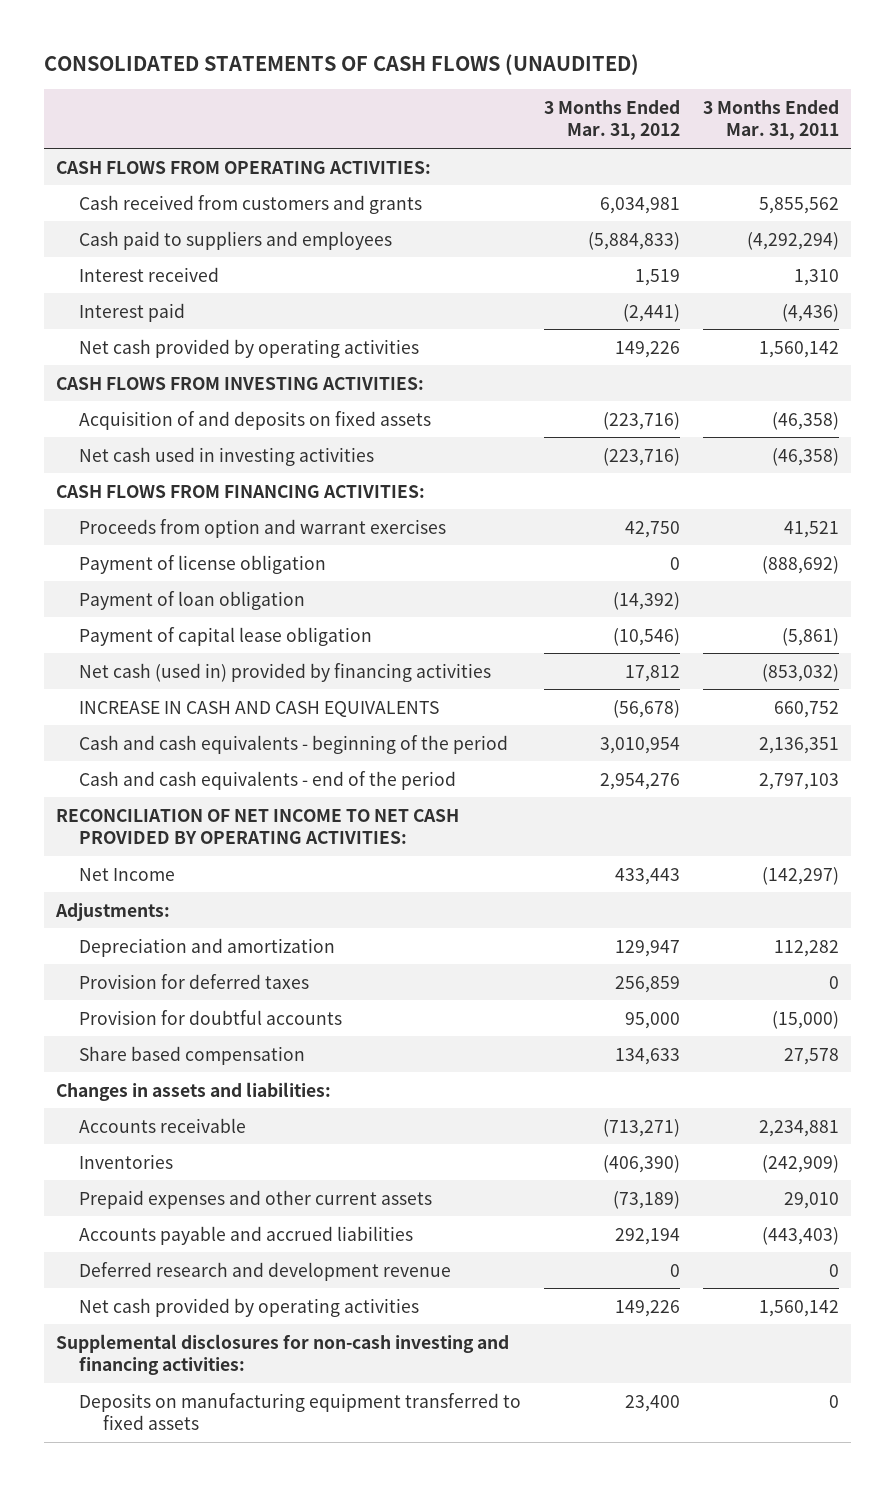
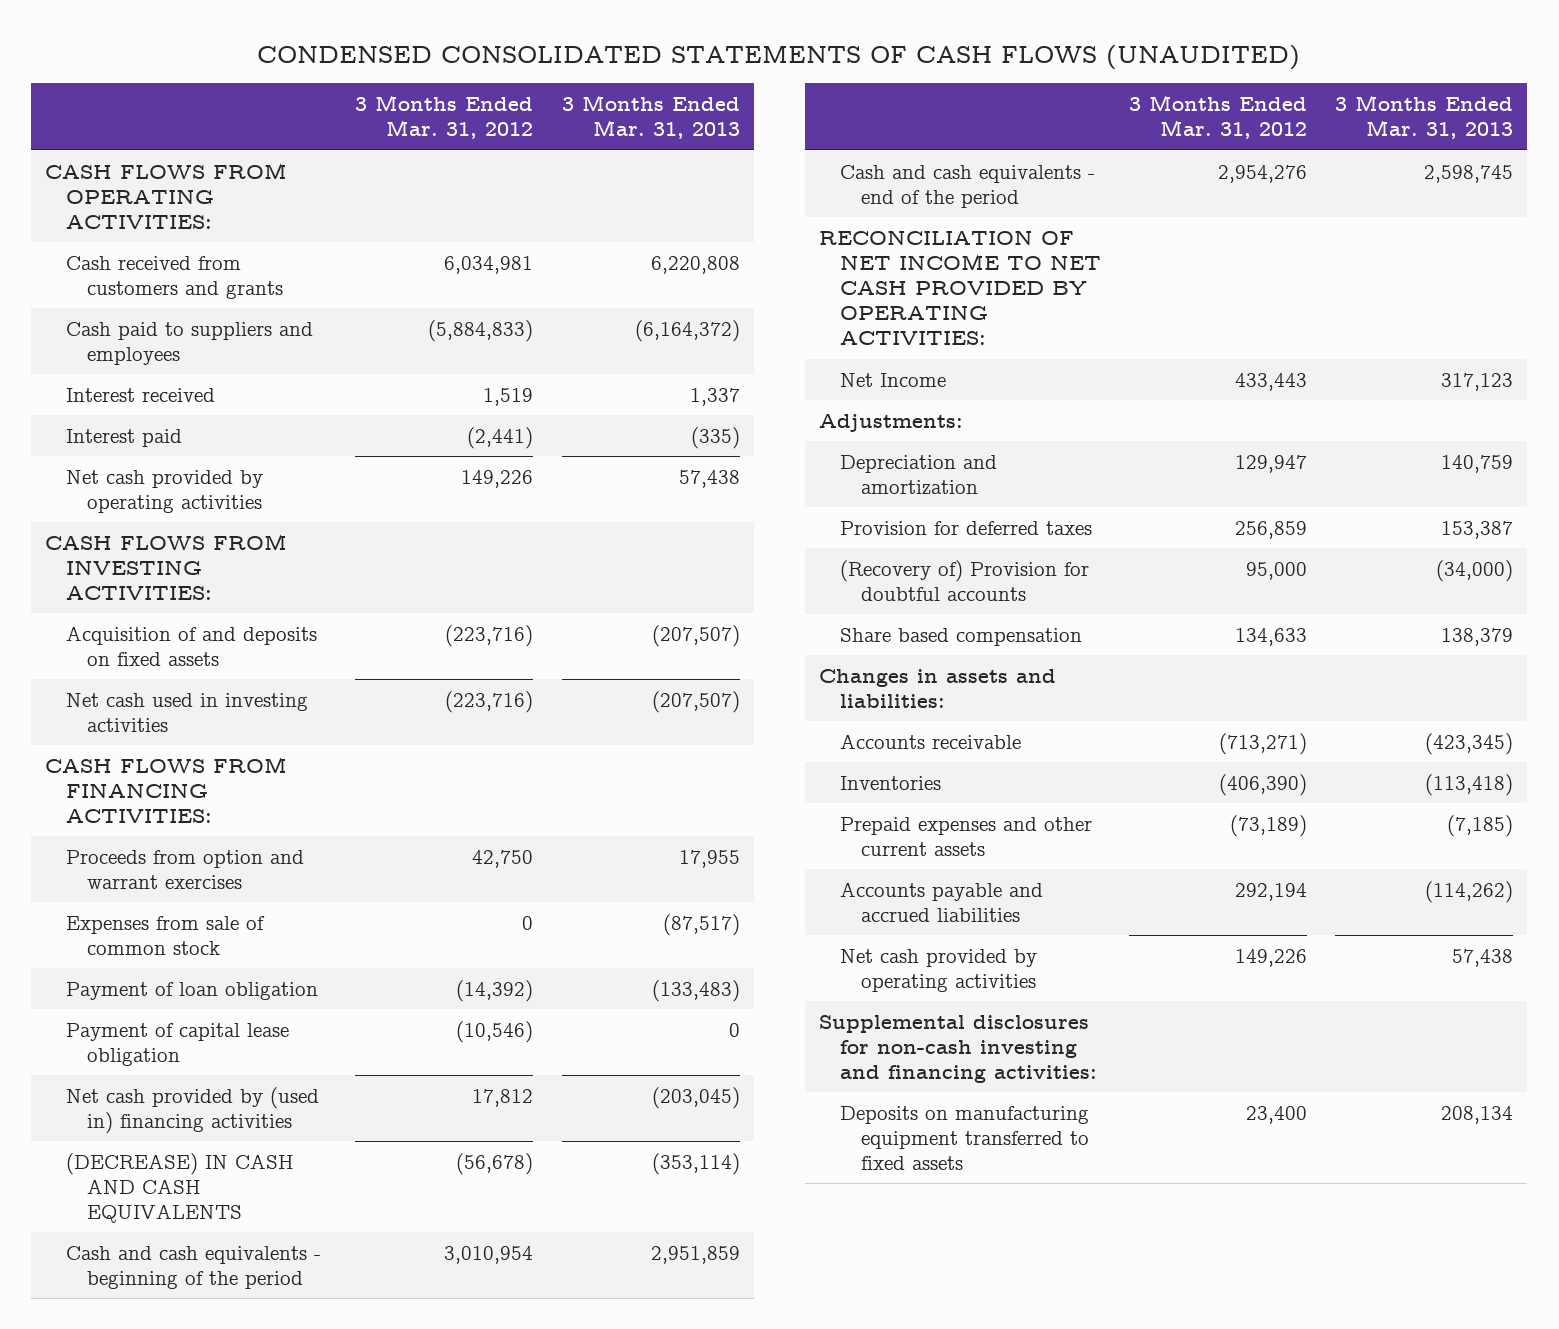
[44,54,640,76] CONSOLIDATED STATEMENTS OF CASH FLOWS (UNAUDITED) -> [257,44,1301,70] CONDENSED CONSOLIDATED STATEMENTS OF CASH FLOWS (UNAUDITED)
[703,99,840,141] 3 Months Ended Mar. 31, 2011 -> none
none -> [561,95,740,140] 3 Months Ended Mar. 31, 2013
[79,554,327,574] Payment of license obligation -> none
none -> [65,915,265,955] Expenses from sale of common stock
[79,662,492,682] Net cash (used in) provided by financing activities -> [65,1086,319,1134] Net cash provided by (used in) financing activities
[79,700,440,717] INCREASE IN CASH AND CASH EQUIVALENTS -> [65,1152,294,1224] (DECREASE) IN CASH AND CASH EQUIVALENTS
[79,1009,343,1025] Provision for doubtful accounts -> [839,559,1089,601] (Recovery of) Provision for doubtful accounts
[79,1261,452,1281] Deferred research and development revenue -> none

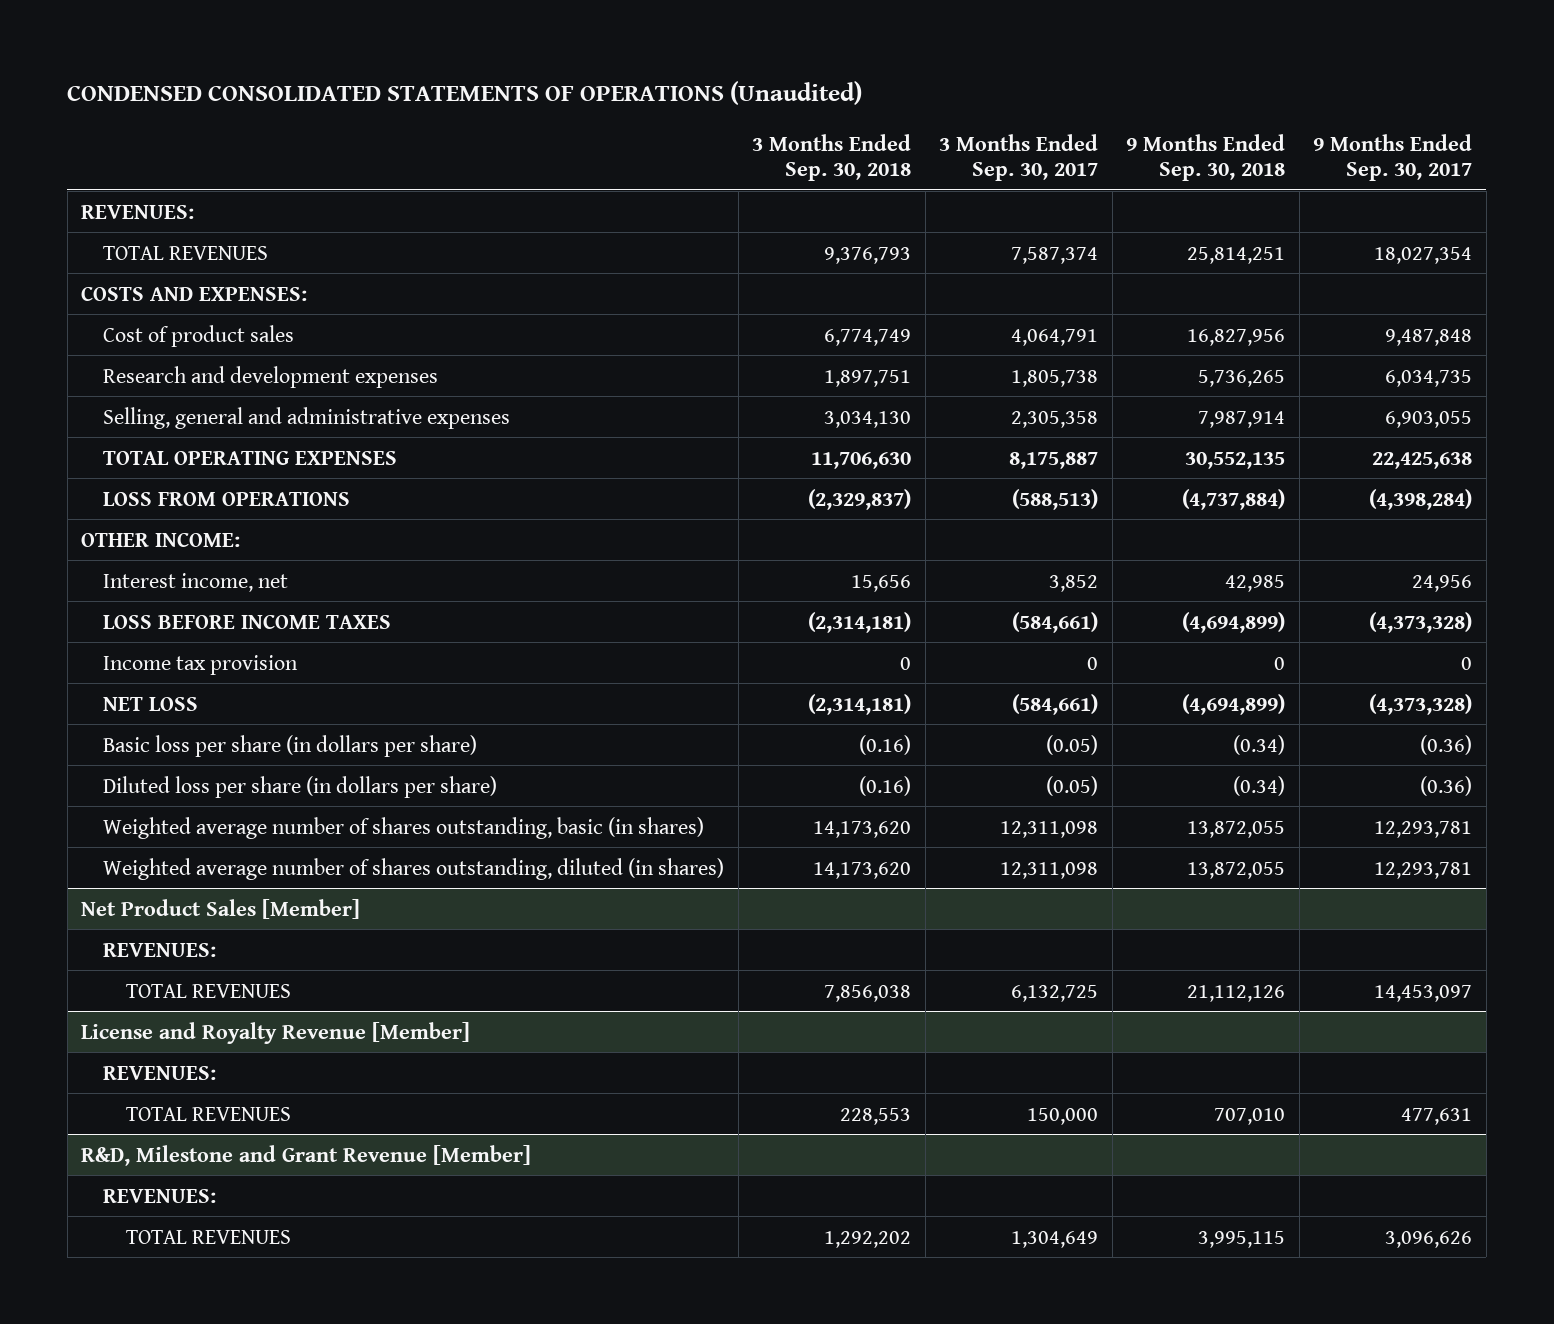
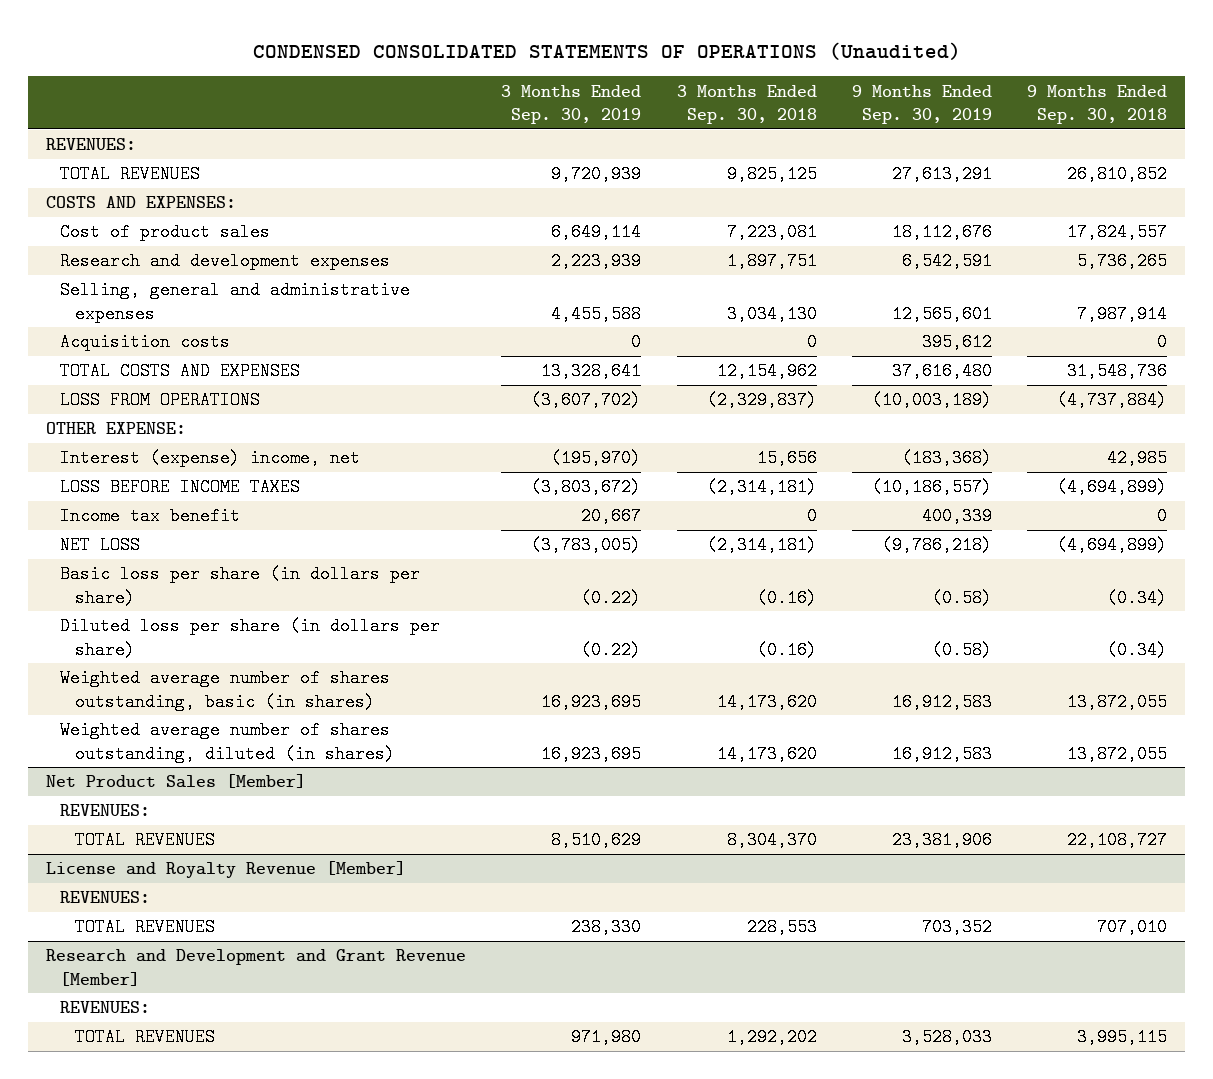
[939,133,1099,181] 3 Months Ended Sep. 30, 2017 -> none
[1313,133,1473,181] 9 Months Ended Sep. 30, 2017 -> none
none -> [501,84,642,125] 3 Months Ended Sep. 30, 2019
none -> [851,84,992,125] 9 Months Ended Sep. 30, 2019
[824,246,912,264] 9,376,793 -> [726,165,817,184] 9,825,125
[1187,246,1286,264] 25,814,251 -> [1067,165,1168,184] 26,810,852
[824,328,912,346] 6,774,749 -> [726,223,817,242] 7,223,081
[1187,328,1286,346] 16,827,956 -> [1067,223,1168,242] 17,824,557
[103,450,398,465] TOTAL OPERATING EXPENSES -> none
none -> [60,333,231,352] Acquisition costs
none -> [60,362,301,381] TOTAL COSTS AND EXPENSES
[81,531,241,547] OTHER INCOME: -> [46,422,187,435] OTHER EXPENSE:
[103,572,289,592] Interest income, net -> [60,449,361,468] Interest (expense) income, net
[103,654,299,675] Income tax provision -> [60,507,241,526] Income tax benefit
[824,984,912,1002] 7,856,038 -> [726,831,817,850] 8,304,370
[1187,984,1286,1002] 21,112,126 -> [1067,831,1168,850] 22,108,727
[81,1144,532,1166] R&D, Milestone and Grant Revenue [Member] -> [46,949,467,986] Research and Development and Grant Revenue [Member]

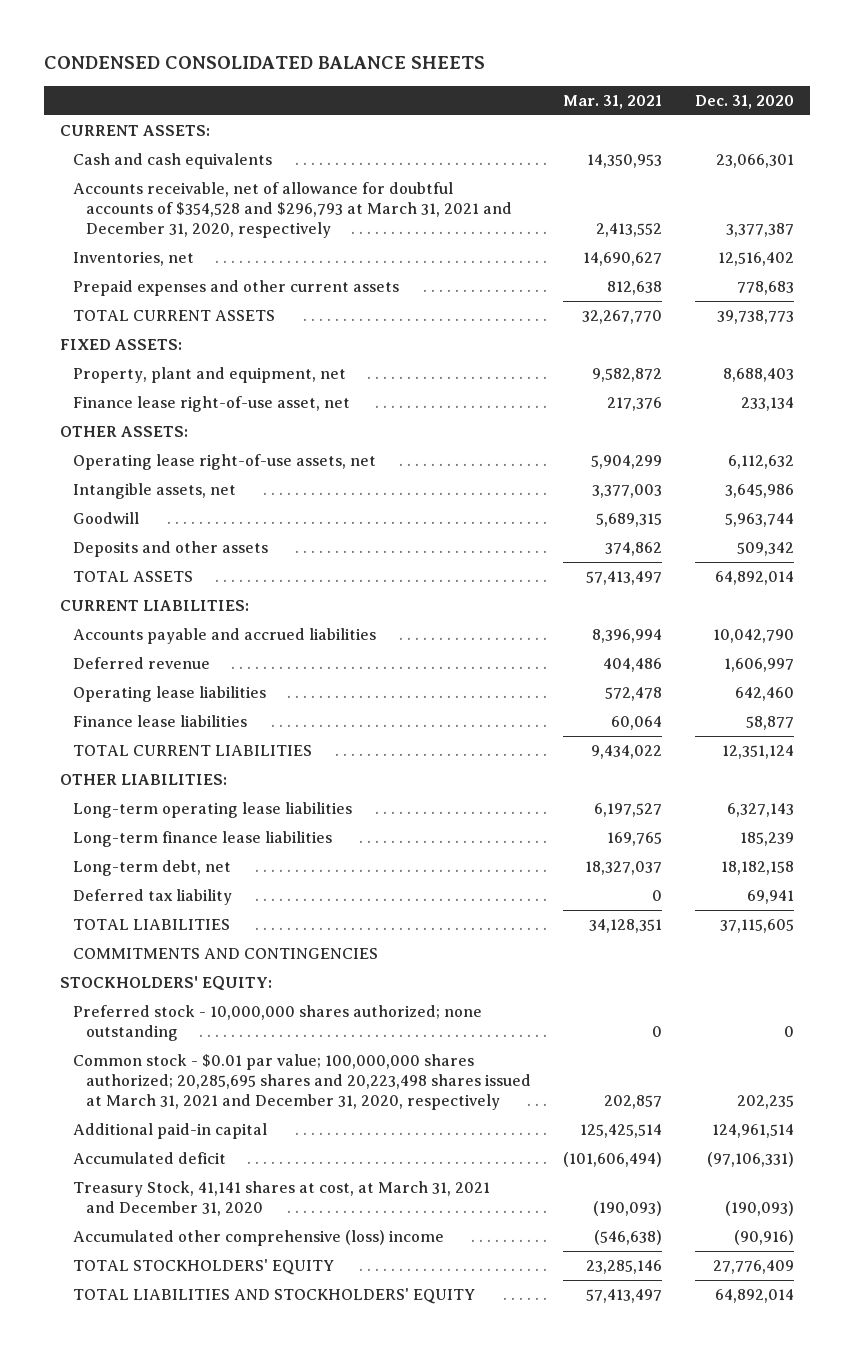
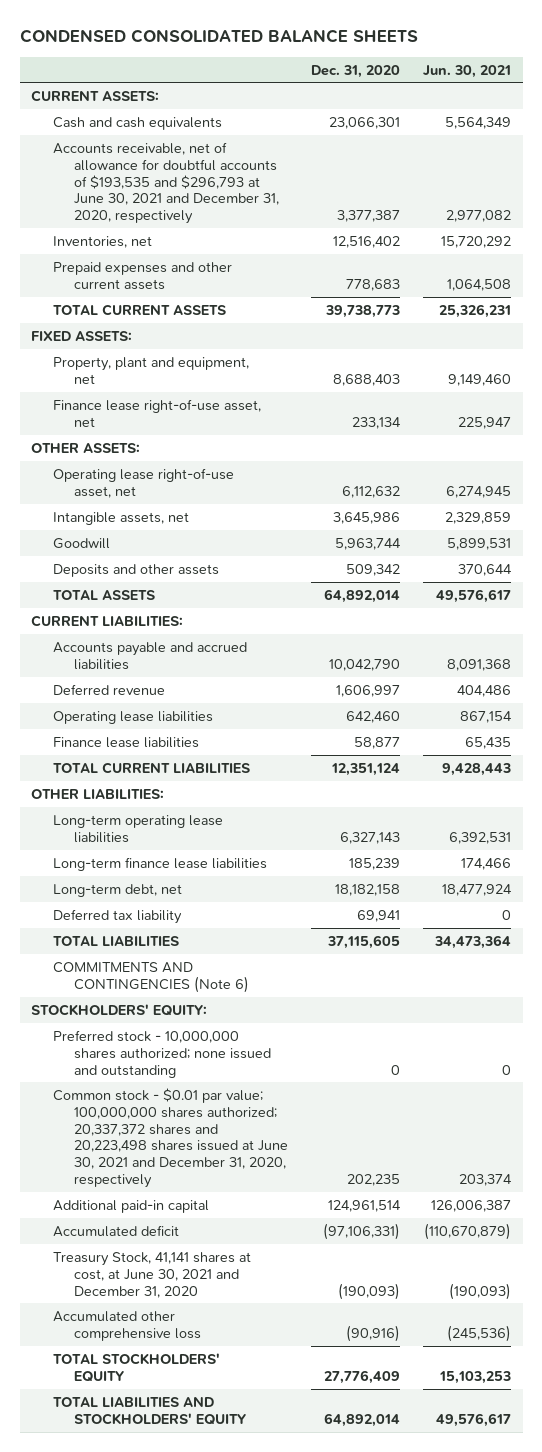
[563,94,663,109] Mar. 31, 2021 -> none
none -> [423,64,512,78] Jun. 30, 2021
[73,182,513,239] Accounts receivable, net of allowance for doubtful accounts of $354,528 and $296,793 at March 31, 2021 and December 31, 2020, respectively -> [52,141,280,225] Accounts receivable, net of allowance for doubtful accounts of $193,535 and $296,793 at June 30, 2021 and December 31, 2020, respectively
[73,454,377,471] Operating lease right-of-use assets, net -> [52,467,234,498] Operating lease right-of-use asset, net
[73,948,379,960] COMMITMENTS AND CONTINGENCIES -> [52,961,250,993] COMMITMENTS AND CONTINGENCIES (Note 6)
[73,1005,483,1042] Preferred stock - 10,000,000 shares authorized; none outstanding -> [52,1029,272,1078] Preferred stock - 10,000,000 shares authorized; none issued and outstanding
[73,1054,532,1111] Common stock - $0.01 par value; 100,000,000 shares authorized; 20,285,695 shares and 20,223,498 shares issued at March 31, 2021 and December 31, 2020, respectively -> [52,1087,289,1189] Common stock - $0.01 par value; 100,000,000 shares authorized; 20,337,372 shares and 20,223,498 shares issued at June 30, 2021 and December 31, 2020, respectively
[73,1181,491,1217] Treasury Stock, 41,141 shares at cost, at March 31, 2021 and December 31, 2020 -> [52,1251,251,1298] Treasury Stock, 41,141 shares at cost, at June 30, 2021 and December 31, 2020
[73,1230,445,1247] Accumulated other comprehensive (loss) income -> [52,1310,202,1341] Accumulated other comprehensive loss

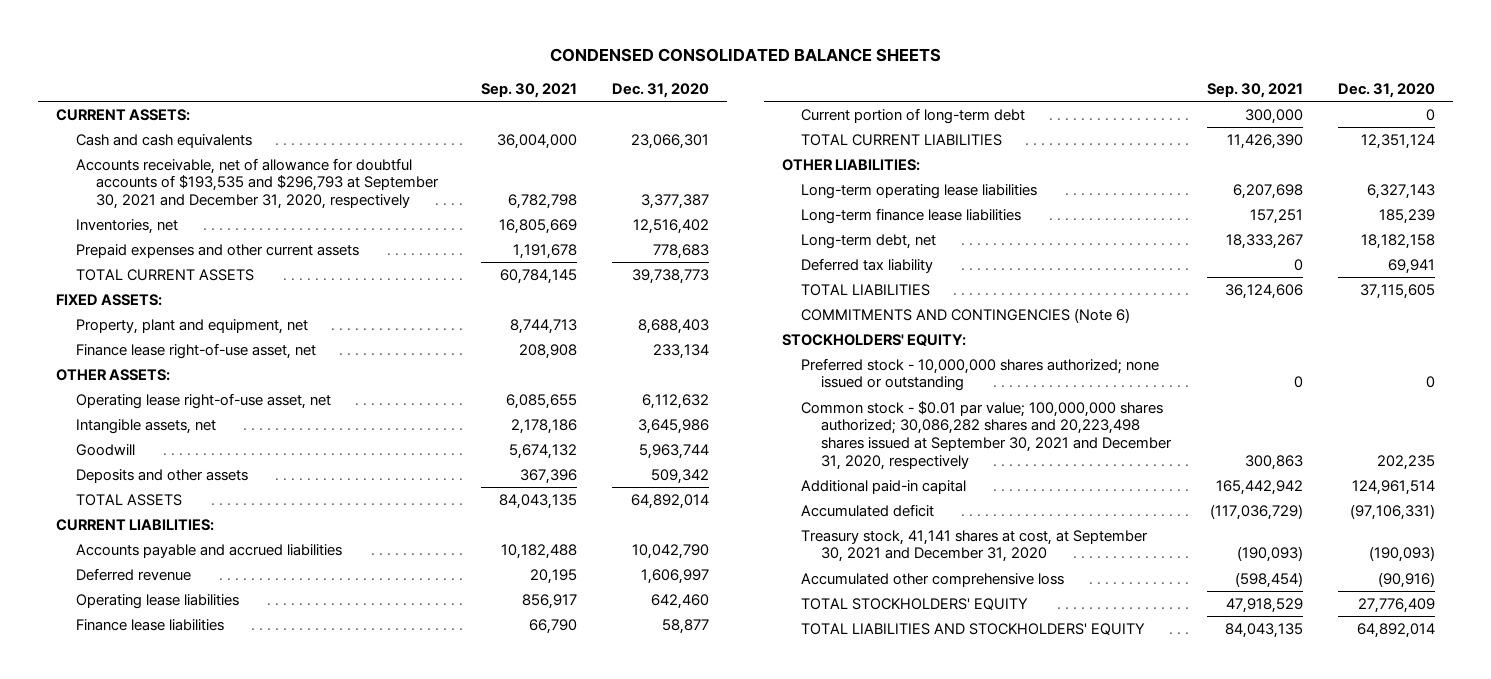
[423,64,512,78] Jun. 30, 2021 -> none
none -> [480,82,577,98] Sep. 30, 2021
[52,141,280,225] Accounts receivable, net of allowance for doubtful accounts of $193,535 and $296,793 at June 30, 2021 and December 31, 2020, respectively -> [75,157,439,210] Accounts receivable, net of allowance for doubtful accounts of $193,535 and $296,793 at September 30, 2021 and December 31, 2020, respectively
none -> [801,107,1026,124] Current portion of long-term debt
[52,1029,272,1078] Preferred stock - 10,000,000 shares authorized; none issued and outstanding -> [801,357,1160,392] Preferred stock - 10,000,000 shares authorized; none issued or outstanding
[52,1087,289,1189] Common stock - $0.01 par value; 100,000,000 shares authorized; 20,337,372 shares and 20,223,498 shares issued at June 30, 2021 and December 31, 2020, respectively -> [801,400,1173,471] Common stock - $0.01 par value; 100,000,000 shares authorized; 30,086,282 shares and 20,223,498 shares issued at September 30, 2021 and December 31, 2020, respectively
[52,1251,251,1298] Treasury Stock, 41,141 shares at cost, at June 30, 2021 and December 31, 2020 -> [801,529,1149,563] Treasury stock, 41,141 shares at cost, at September 30, 2021 and December 31, 2020

